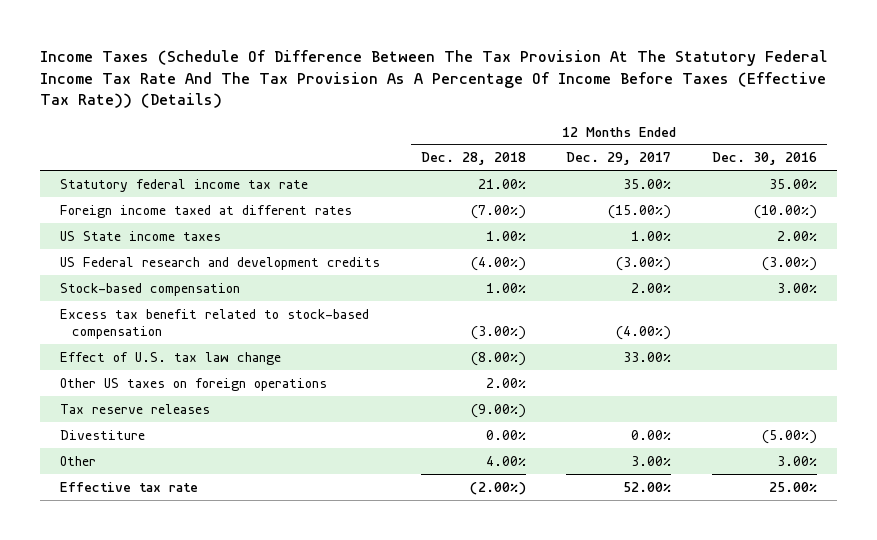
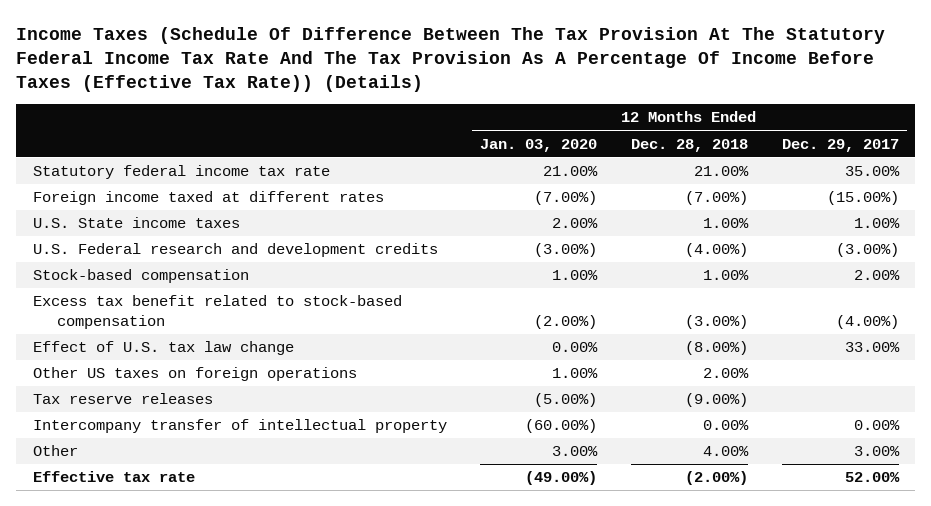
[711,152,817,166] Dec. 30, 2016 -> none
none -> [480,138,598,152] Jan. 03, 2020
[60,230,222,241] US State income taxes -> [32,217,240,229] U.S. State income taxes
[60,256,381,270] US Federal research and development credits -> [32,243,438,258] U.S. Federal research and development credits
[60,429,146,440] Divestiture -> [32,419,447,434] Intercompany transfer of intellectual property

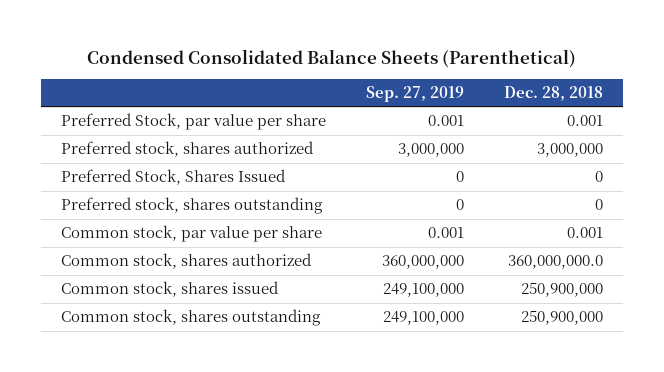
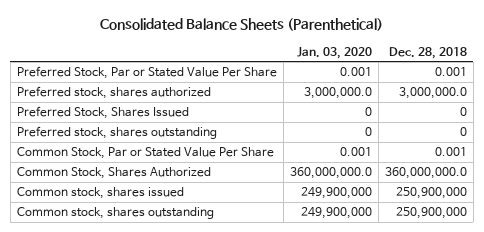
[86,49,576,69] Condensed Consolidated Balance Sheets (Parenthetical) -> [99,18,383,32] Consolidated Balance Sheets (Parenthetical)
[365,86,464,103] Sep. 27, 2019 -> none
none -> [296,46,372,59] Jan. 03, 2020
[61,113,327,131] Preferred Stock, par value per share -> [16,66,277,80] Preferred Stock, Par or Stated Value Per Share
[536,143,603,158] 3,000,000 -> [398,87,467,100] 3,000,000.0
[61,225,323,243] Common stock, par value per share -> [16,147,274,160] Common Stock, Par or Stated Value Per Share
[61,253,313,270] Common stock, shares authorized -> [16,167,211,180] Common Stock, Shares Authorized

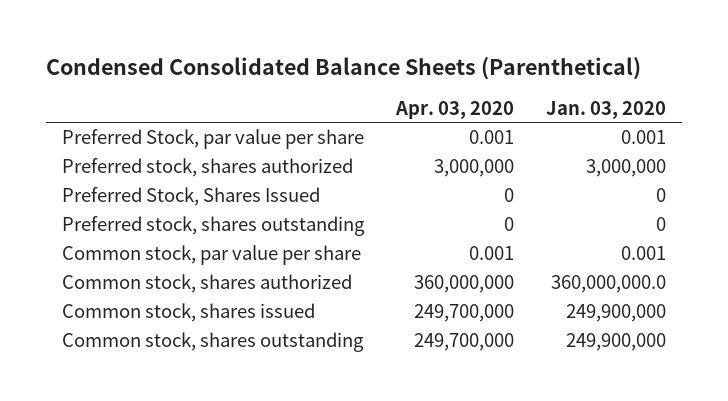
[99,18,383,32] Consolidated Balance Sheets (Parenthetical) -> [45,56,641,80] Condensed Consolidated Balance Sheets (Parenthetical)
[388,46,467,59] Dec. 28, 2018 -> none
none -> [394,100,514,119] Apr. 03, 2020
[16,66,277,80] Preferred Stock, Par or Stated Value Per Share -> [61,129,364,150] Preferred Stock, par value per share
[303,87,372,100] 3,000,000.0 -> [586,159,667,178] 3,000,000
[16,147,274,160] Common Stock, Par or Stated Value Per Share -> [61,245,361,266] Common stock, par value per share
[16,167,211,180] Common Stock, Shares Authorized -> [61,274,352,294] Common stock, shares authorized

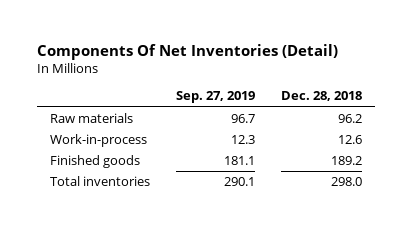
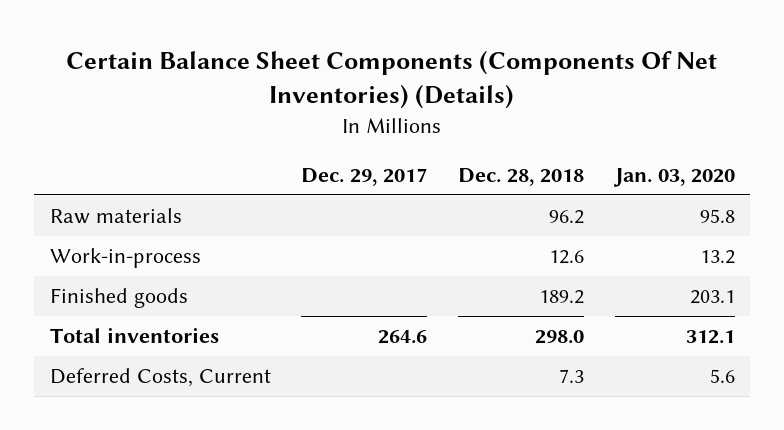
[36,44,338,61] Components Of Net Inventories (Detail) -> [66,49,718,110] Certain Balance Sheet Components (Components Of Net Inventories) (Details)
[175,91,255,104] Sep. 27, 2019 -> none
none -> [301,168,428,187] Dec. 29, 2017
none -> [612,168,735,188] Jan. 03, 2020
none -> [49,368,271,388] Deferred Costs, Current

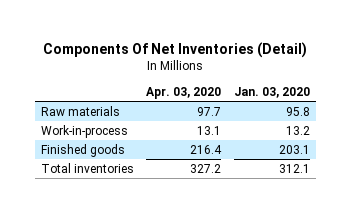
[66,49,718,110] Certain Balance Sheet Components (Components Of Net Inventories) (Details) -> [43,41,308,58] Components Of Net Inventories (Detail)
[301,168,428,187] Dec. 29, 2017 -> none
[458,168,585,187] Dec. 28, 2018 -> none
none -> [146,86,222,99] Apr. 03, 2020
[49,368,271,388] Deferred Costs, Current -> none

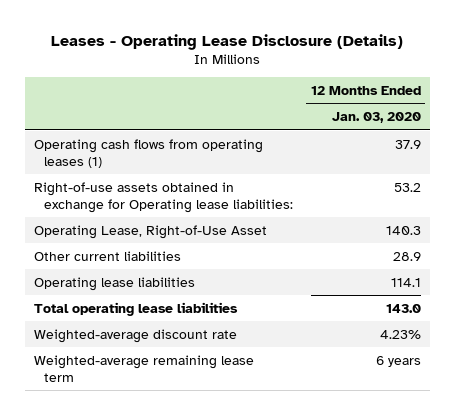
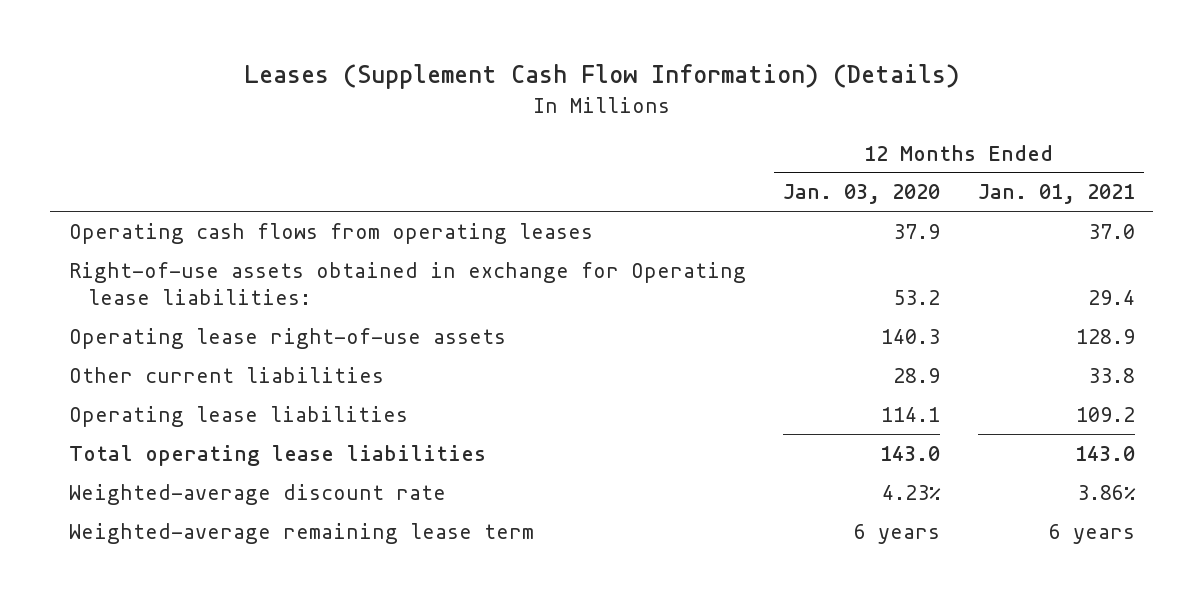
[51,33,404,50] Leases - Operating Lease Disclosure (Details) -> [243,64,960,90] Leases (Supplement Cash Flow Information) (Details)
none -> [977,184,1135,205] Jan. 01, 2021
[33,138,263,168] Operating cash flows from operating leases (1) -> [68,222,593,244] Operating cash flows from operating leases
[33,224,267,239] Operating Lease, Right-of-Use Asset -> [68,327,506,349] Operating lease right-of-use assets

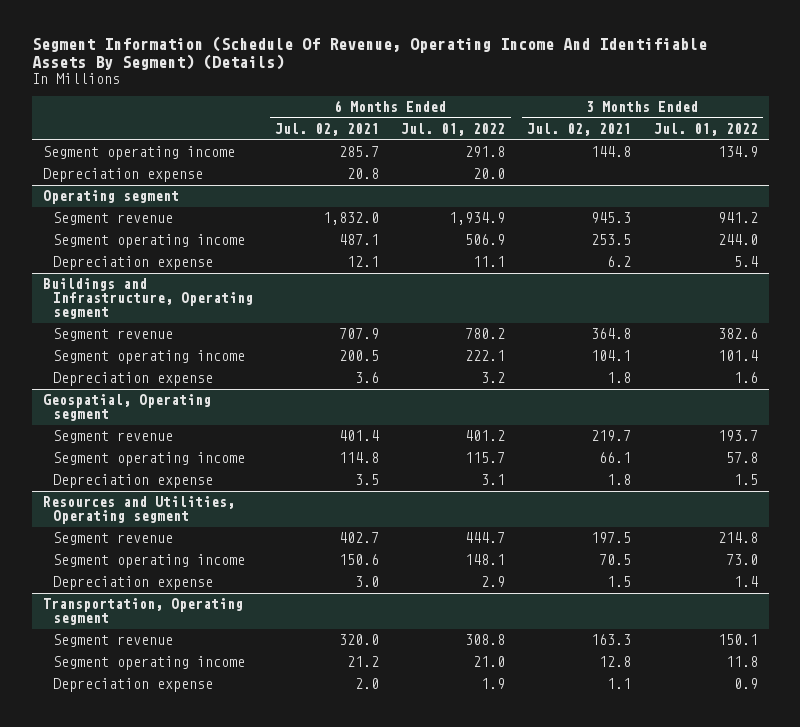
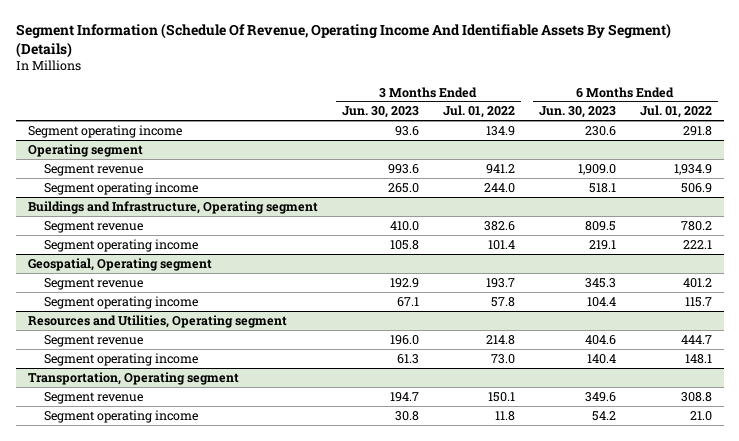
[275,123,380,137] Jul. 02, 2021 -> none
[527,123,632,137] Jul. 02, 2021 -> none
none -> [341,106,419,119] Jun. 30, 2023
none -> [538,106,616,119] Jun. 30, 2023
[42,168,203,183] Depreciation expense -> none
[52,256,213,271] Depreciation expense -> none
[52,372,213,387] Depreciation expense -> none
[52,474,213,489] Depreciation expense -> none
[52,576,213,591] Depreciation expense -> none
[52,678,213,693] Depreciation expense -> none

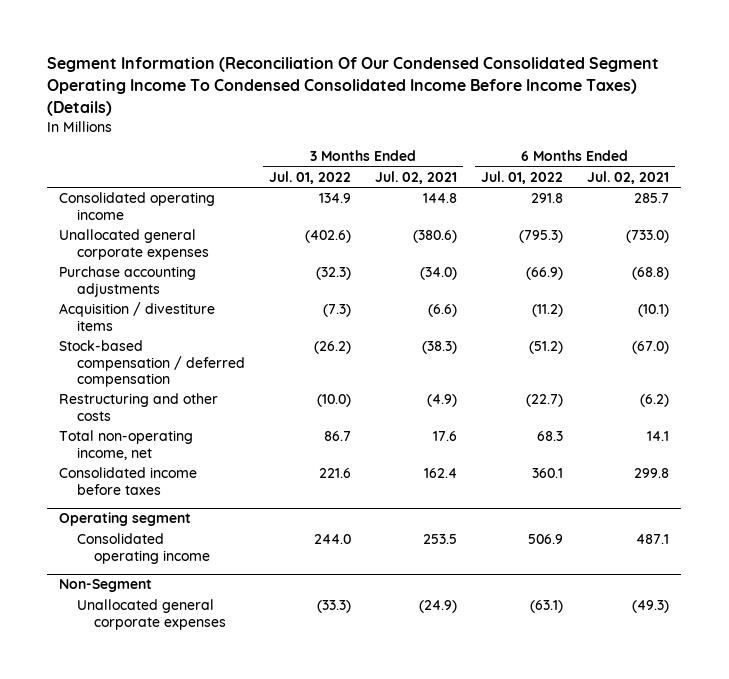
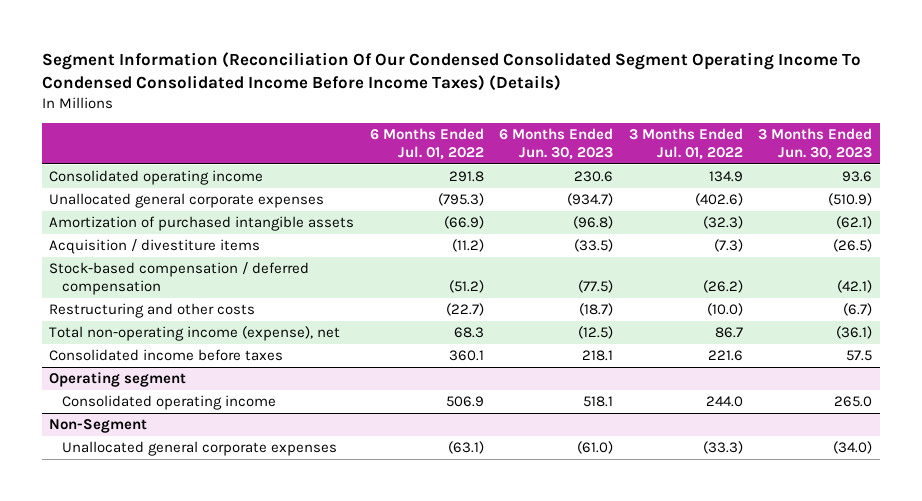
[375,170,458,184] Jul. 02, 2021 -> none
[587,170,670,184] Jul. 02, 2021 -> none
none -> [499,128,614,160] 6 Months Ended Jun. 30, 2023
none -> [758,128,873,160] 3 Months Ended Jun. 30, 2023
[59,266,197,297] Purchase accounting adjustments -> [49,216,355,232] Amortization of purchased intangible assets
[59,430,194,460] Total non-operating income, net -> [49,326,341,342] Total non-operating income (expense), net

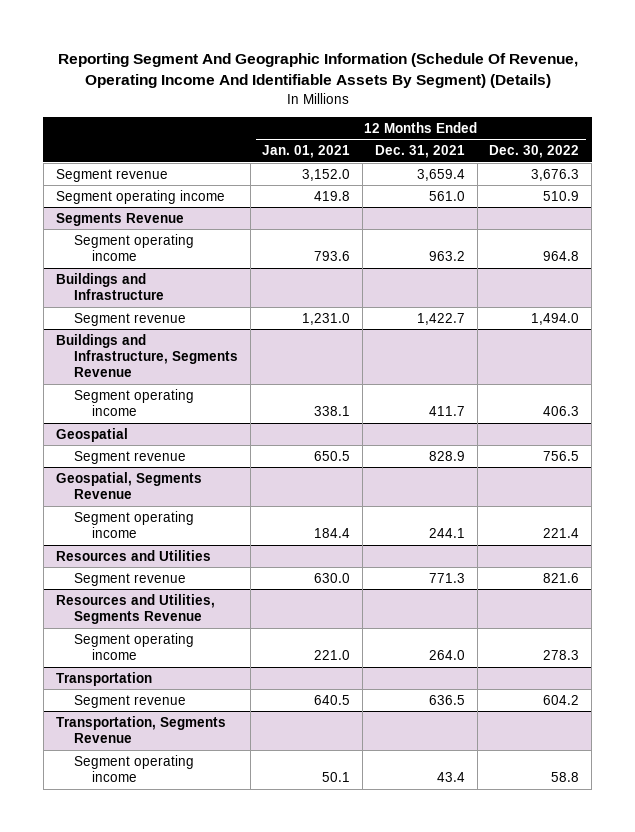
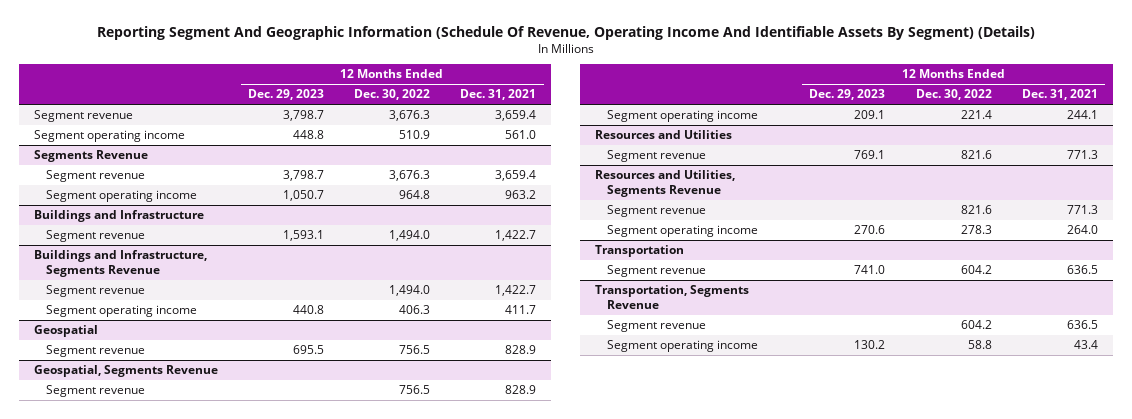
[262,145,351,159] Jan. 01, 2021 -> none
none -> [248,89,325,101] Dec. 29, 2023
none -> [46,170,146,183] Segment revenue
none -> [46,285,146,298] Segment revenue
none -> [46,385,146,398] Segment revenue
none -> [607,205,707,218] Segment revenue
none -> [607,320,707,333] Segment revenue

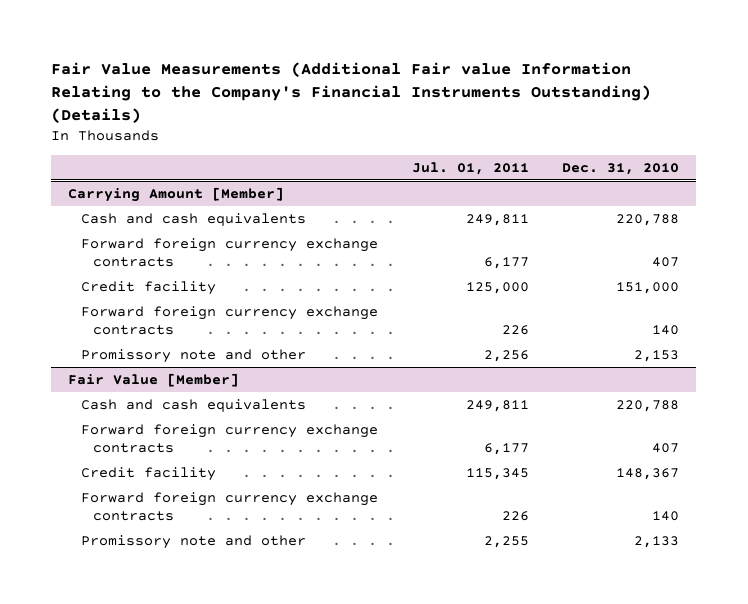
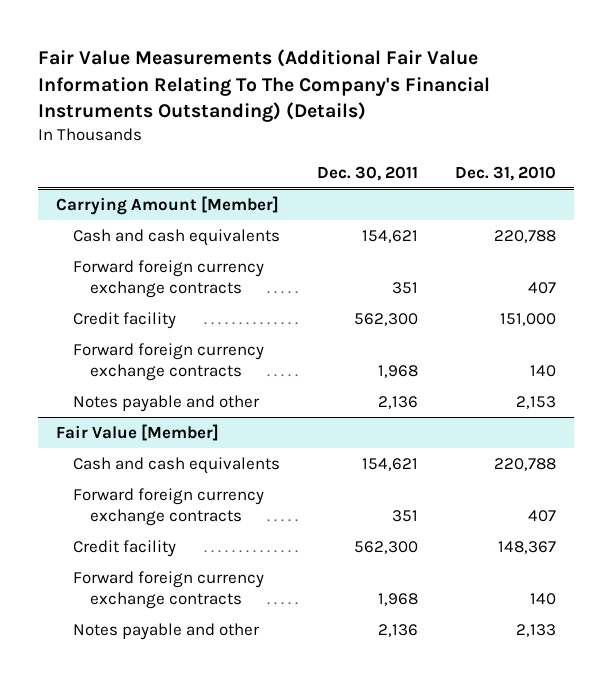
[51,62,652,124] Fair Value Measurements (Additional Fair value Information Relating to the Company's Financial Instruments Outstanding) (Details) -> [37,49,490,123] Fair Value Measurements (Additional Fair Value Information Relating To The Company's Financial Instruments Outstanding) (Details)
[411,161,529,175] Jul. 01, 2011 -> none
none -> [316,165,418,181] Dec. 30, 2011
[80,348,306,363] Promissory note and other -> [73,394,261,412] Notes payable and other
[80,534,306,549] Promissory note and other -> [73,622,261,640] Notes payable and other

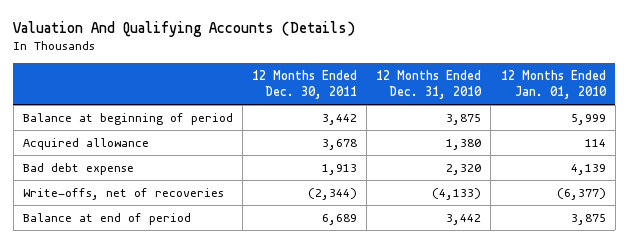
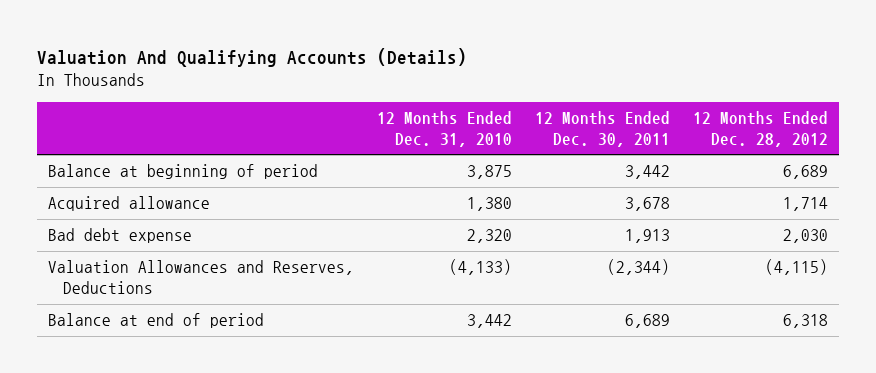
[500,69,607,100] 12 Months Ended Jan. 01, 2010 -> none
none -> [692,110,828,147] 12 Months Ended Dec. 28, 2012
[22,188,224,201] Write-offs, net of recoveries -> [48,260,355,295] Valuation Allowances and Reserves, Deductions

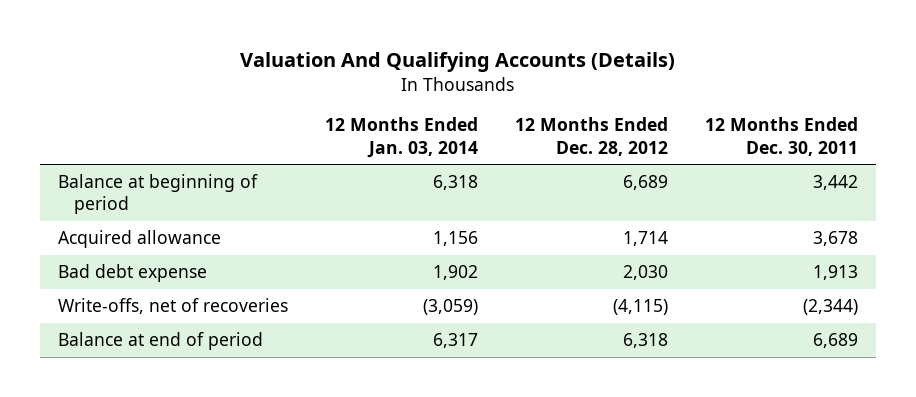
[377,110,513,147] 12 Months Ended Dec. 31, 2010 -> none
none -> [324,117,478,158] 12 Months Ended Jan. 03, 2014
[48,260,355,295] Valuation Allowances and Reserves, Deductions -> [57,298,288,315] Write-offs, net of recoveries

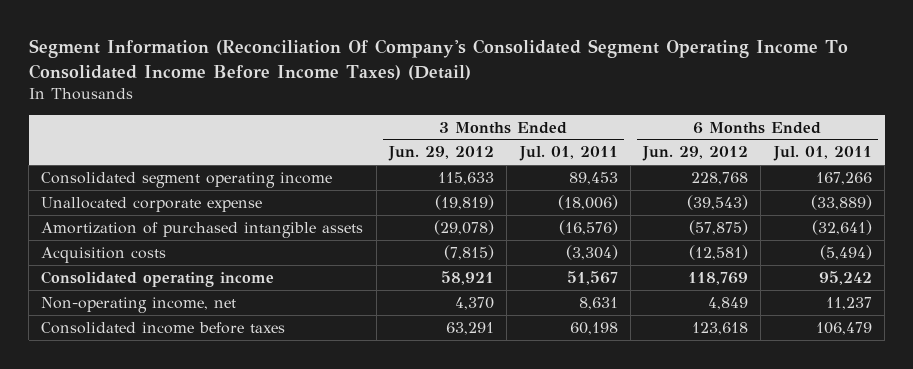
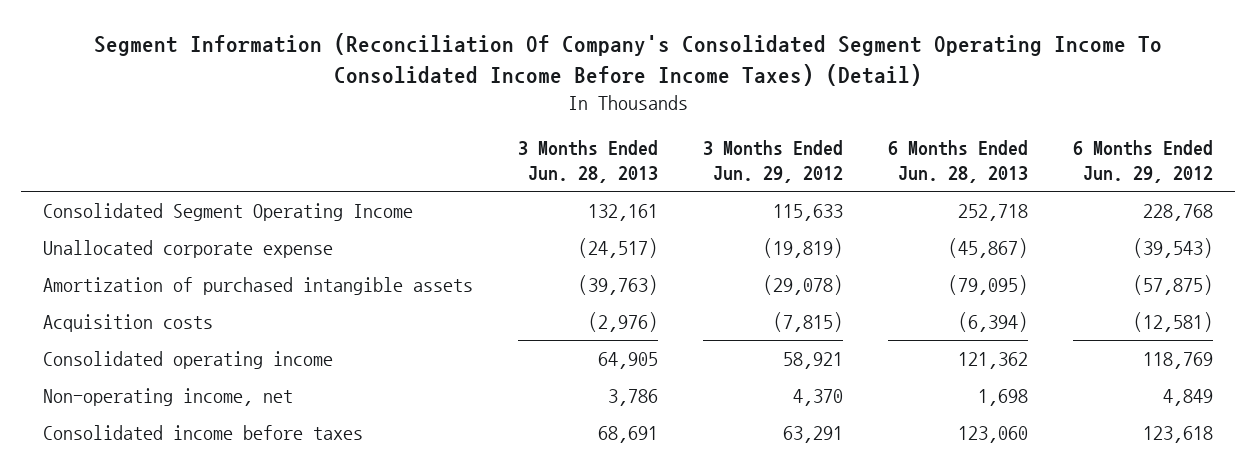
[518,146,618,162] Jul. 01, 2011 -> none
[772,146,872,162] Jul. 01, 2011 -> none
none -> [517,140,658,183] 3 Months Ended Jun. 28, 2013
none -> [887,140,1028,183] 6 Months Ended Jun. 28, 2013
[41,171,333,188] Consolidated segment operating income -> [43,203,414,222] Consolidated Segment Operating Income

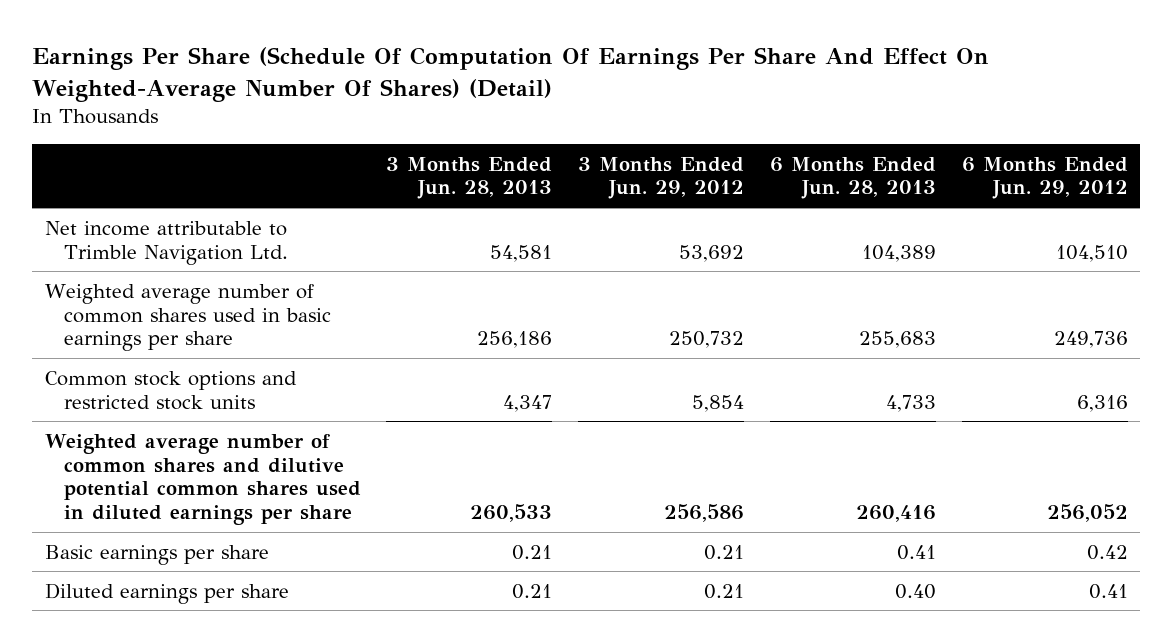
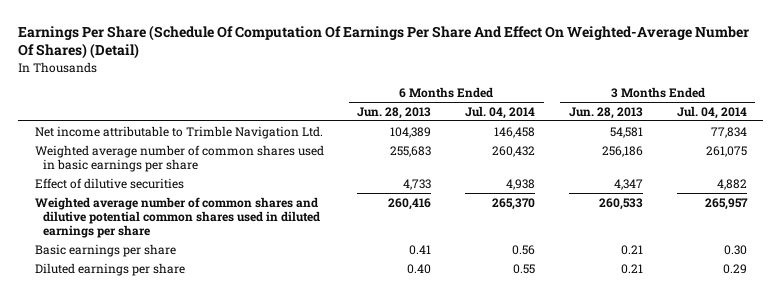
[578,156,745,200] 3 Months Ended Jun. 29, 2012 -> none
[961,156,1128,200] 6 Months Ended Jun. 29, 2012 -> none
none -> [465,105,536,119] Jul. 04, 2014
none -> [676,105,747,119] Jul. 04, 2014
[44,370,297,410] Common stock options and restricted stock units -> [34,177,184,189] Effect of dilutive securities

